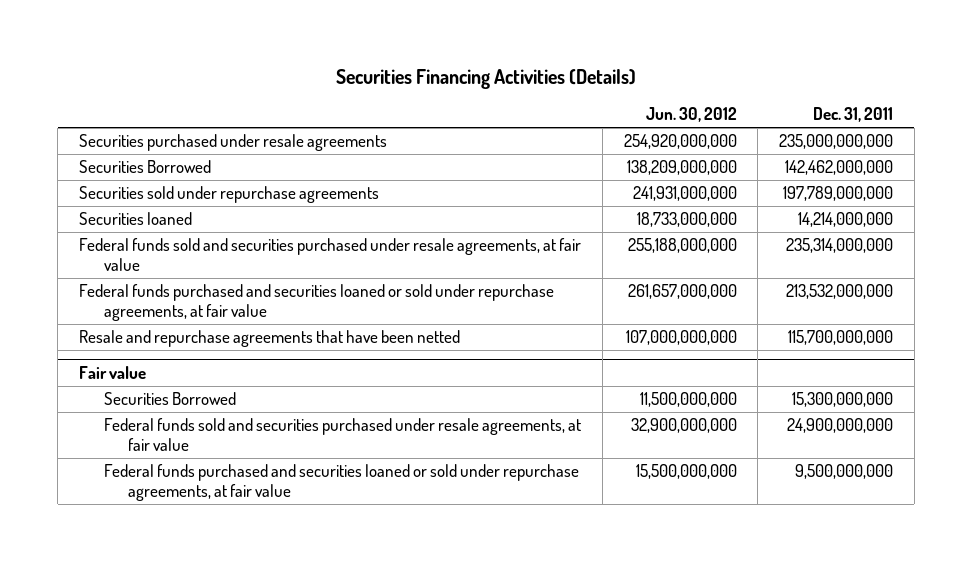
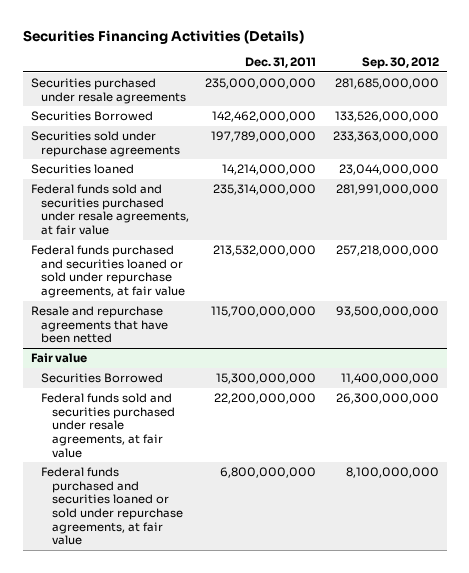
[645,107,737,123] Jun. 30, 2012 -> none
none -> [361,57,439,70] Sep. 30, 2012
[787,418,894,434] 24,900,000,000 -> [214,393,317,405] 22,200,000,000
[795,464,894,480] 9,500,000,000 -> [220,467,317,479] 6,800,000,000

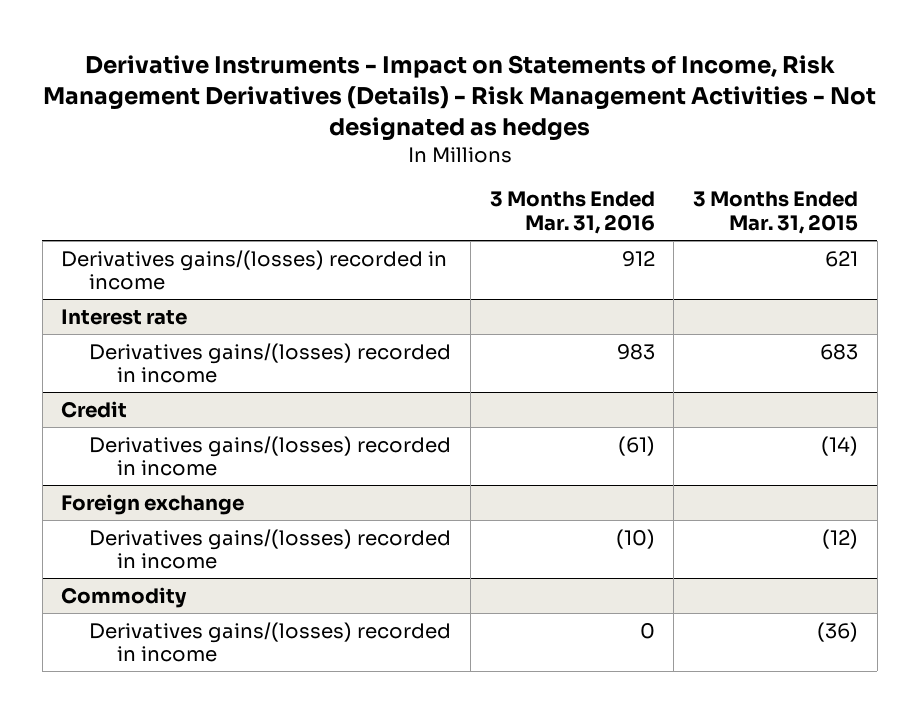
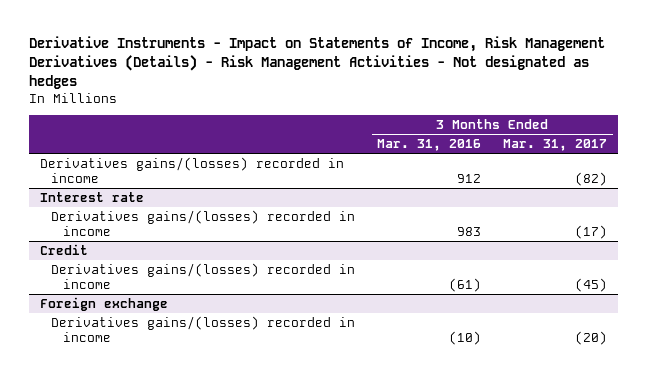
[693,191,859,234] 3 Months Ended Mar. 31, 2015 -> none
none -> [503,139,608,152] Mar. 31, 2017
[61,586,188,608] Commodity -> none
[89,621,452,663] Derivatives gains/(losses) recorded in income -> none

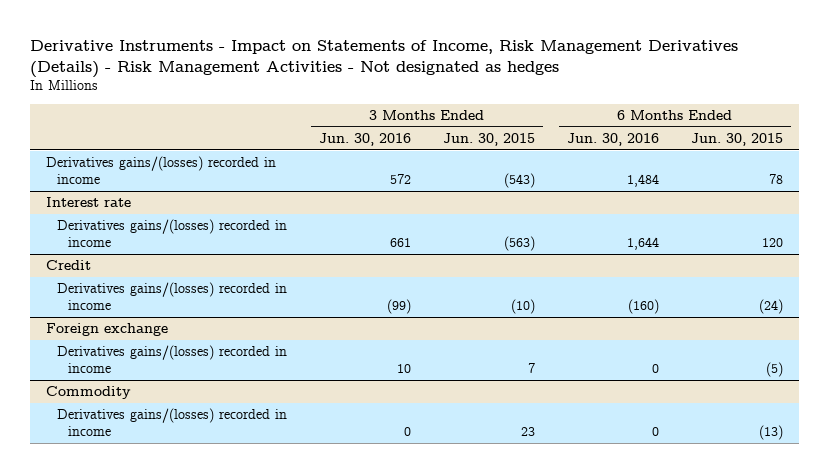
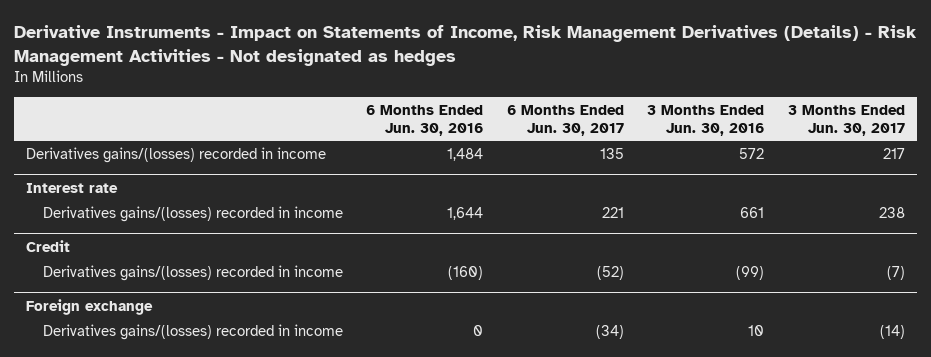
[443,132,536,146] Jun. 30, 2015 -> none
[691,132,784,146] Jun. 30, 2015 -> none
none -> [506,105,624,136] 6 Months Ended Jun. 30, 2017
none -> [787,105,905,136] 3 Months Ended Jun. 30, 2017
[46,386,132,400] Commodity -> none
[57,408,288,437] Derivatives gains/(losses) recorded in income -> none

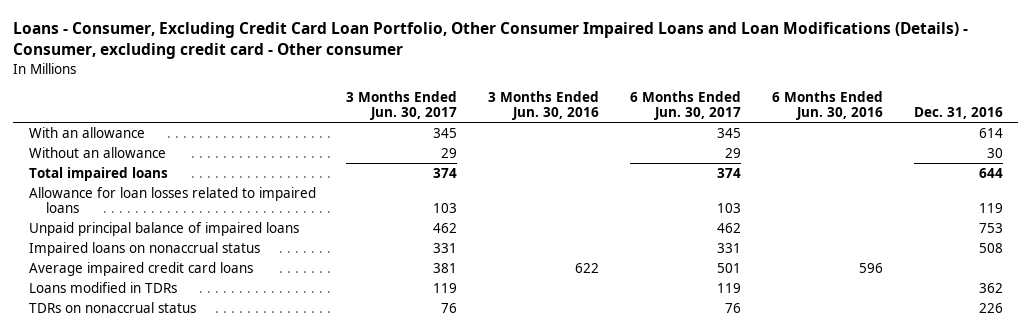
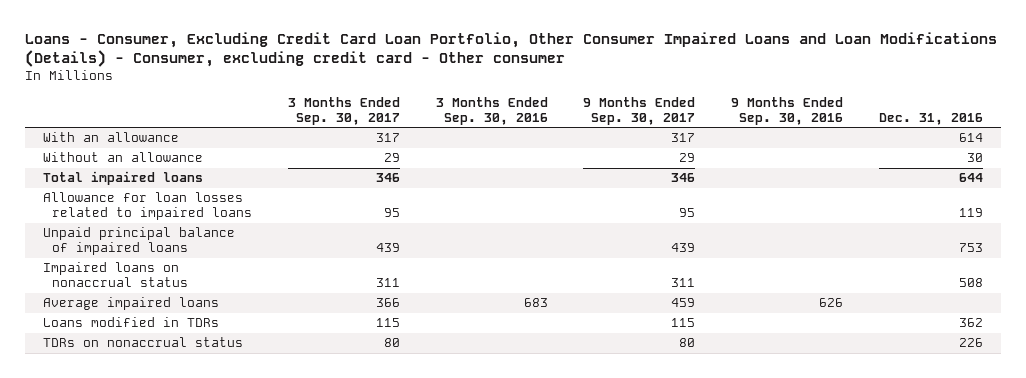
[346,90,458,121] 3 Months Ended Jun. 30, 2017 -> none
[488,90,600,121] 3 Months Ended Jun. 30, 2016 -> none
[630,90,742,121] 6 Months Ended Jun. 30, 2017 -> none
[772,90,884,121] 6 Months Ended Jun. 30, 2016 -> none
none -> [287,97,400,125] 3 Months Ended Sep. 30, 2017
none -> [435,97,548,125] 3 Months Ended Sep. 30, 2016
none -> [583,97,696,125] 9 Months Ended Sep. 30, 2017
none -> [731,97,844,125] 9 Months Ended Sep. 30, 2016
[28,261,253,276] Average impaired credit card loans -> [42,297,219,311] Average impaired loans

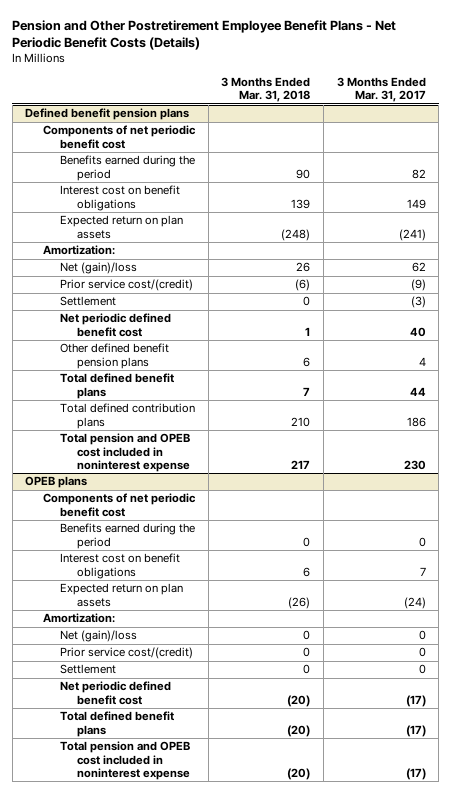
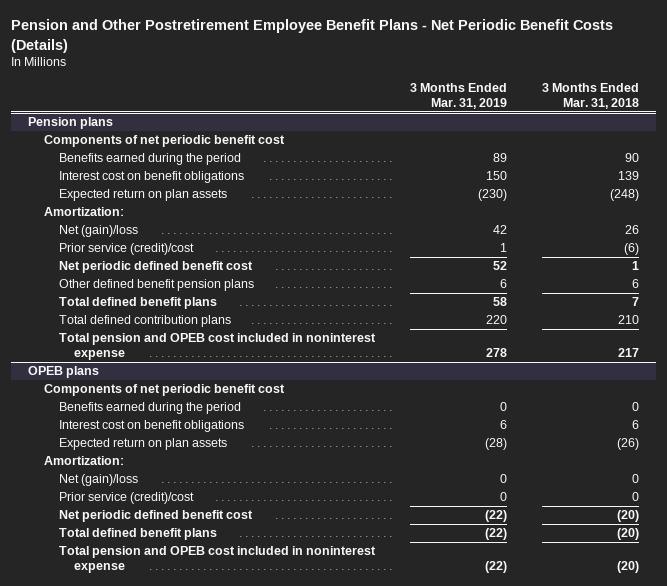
[336,77,426,103] 3 Months Ended Mar. 31, 2017 -> none
none -> [409,83,507,109] 3 Months Ended Mar. 31, 2019
[25,108,190,121] Defined benefit pension plans -> [28,117,114,130] Pension plans
[59,296,116,307] Settlement -> none
[59,279,193,292] Prior service cost/(credit) -> [58,243,194,256] Prior service (credit)/cost
[59,664,116,675] Settlement -> none
[59,647,193,660] Prior service cost/(credit) -> [58,492,194,505] Prior service (credit)/cost

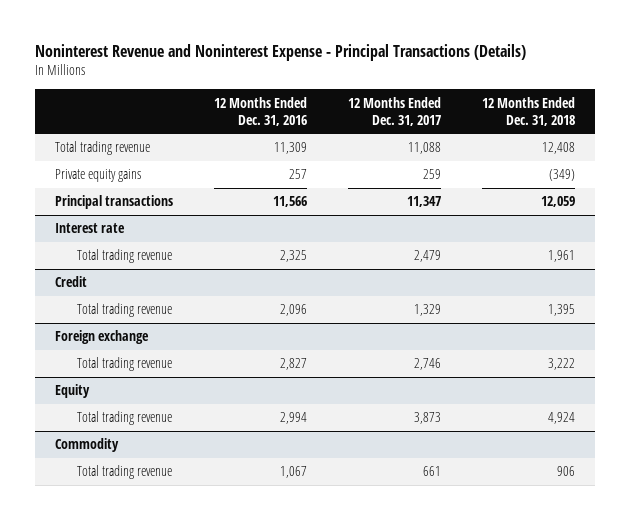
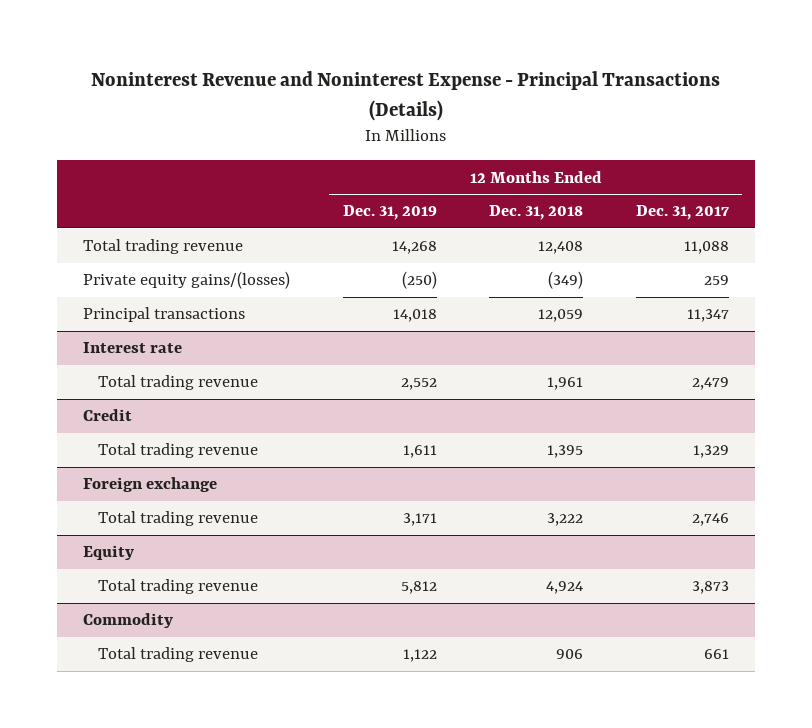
[214,96,308,126] 12 Months Ended Dec. 31, 2016 -> none
none -> [342,205,437,221] Dec. 31, 2019
[55,169,142,183] Private equity gains -> [82,271,290,290] Private equity gains/(losses)

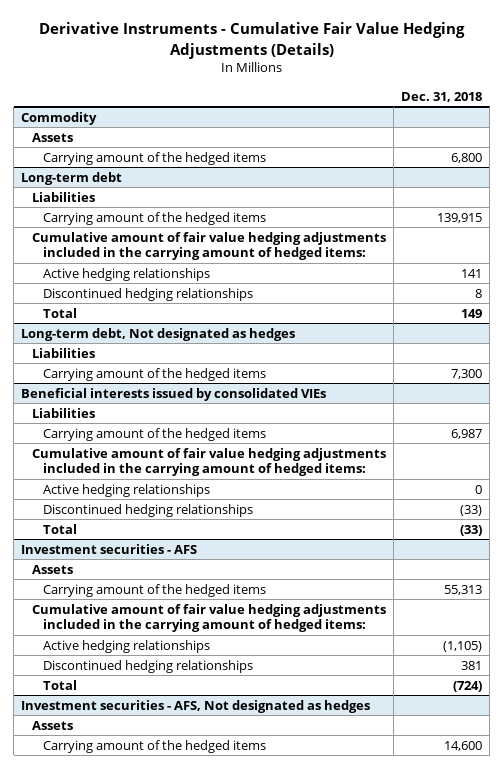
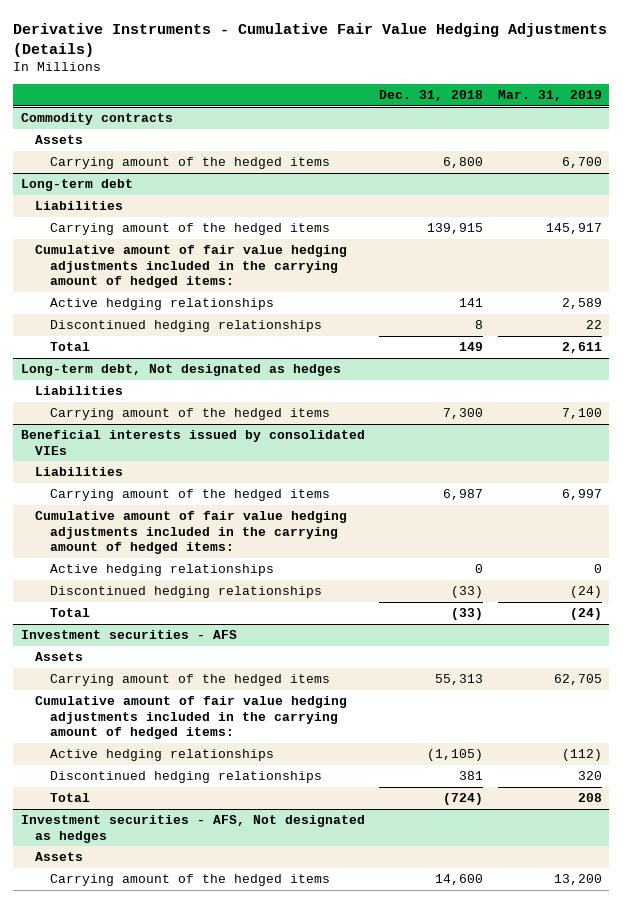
none -> [497,90,602,102] Mar. 31, 2019
[21,111,98,125] Commodity -> [20,113,173,126] Commodity contracts

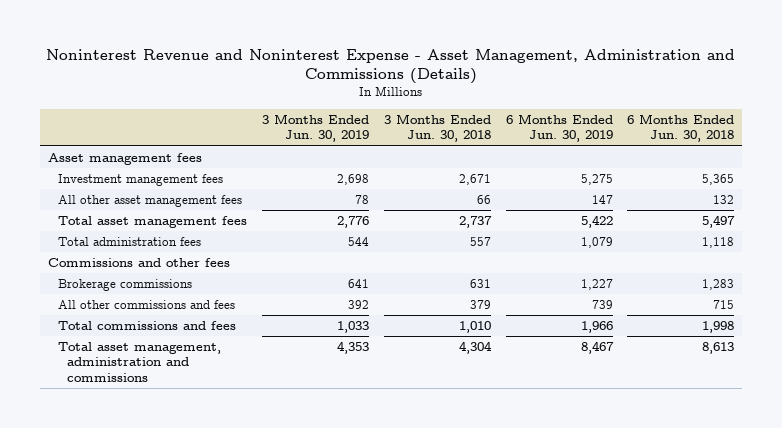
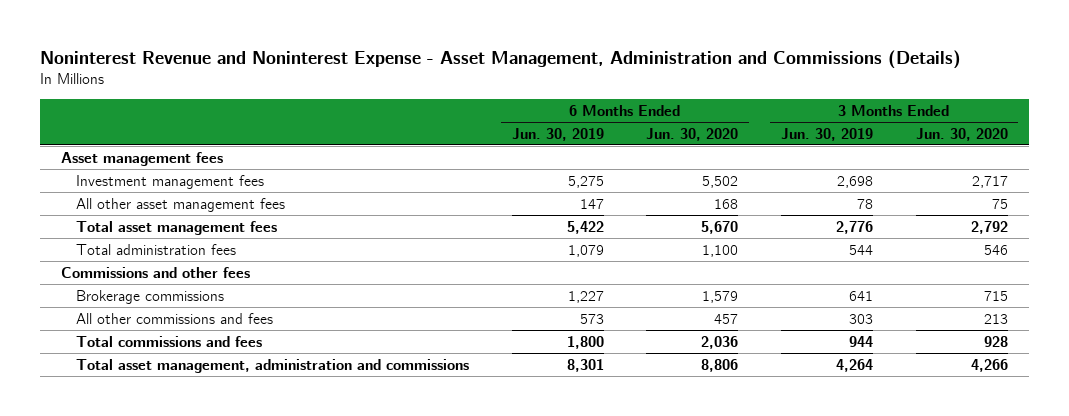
[383,113,491,143] 3 Months Ended Jun. 30, 2018 -> none
[627,113,735,143] 6 Months Ended Jun. 30, 2018 -> none
none -> [646,127,739,141] Jun. 30, 2020
none -> [915,127,1008,141] Jun. 30, 2020
[347,299,369,309] 392 -> [849,313,874,324] 303
[591,299,613,309] 739 -> [579,313,604,324] 573
[336,320,369,333] 1,033 -> [849,335,874,347] 944
[580,320,613,333] 1,966 -> [566,335,604,349] 1,800
[336,340,369,354] 4,353 -> [836,358,874,372] 4,264
[580,340,614,354] 8,467 -> [566,358,604,372] 8,301

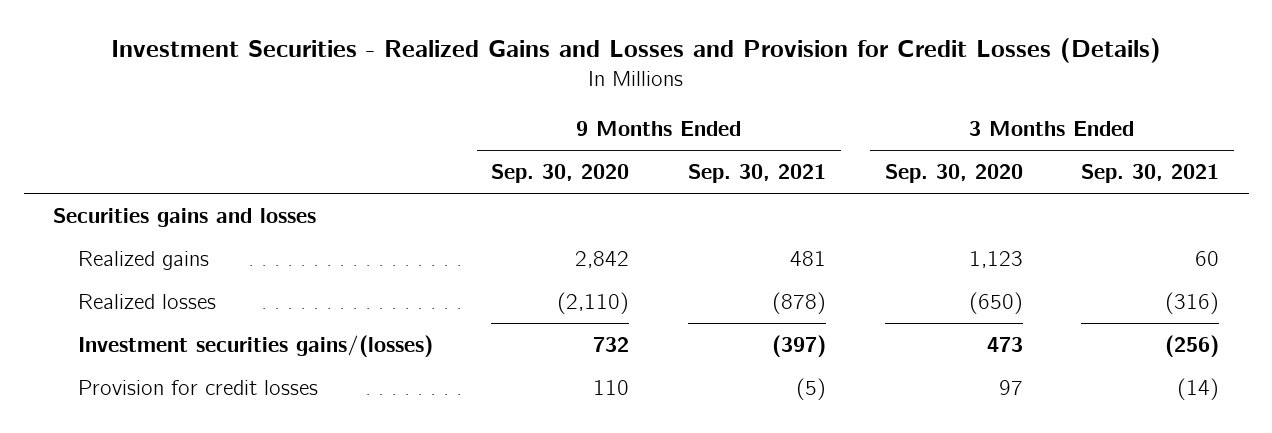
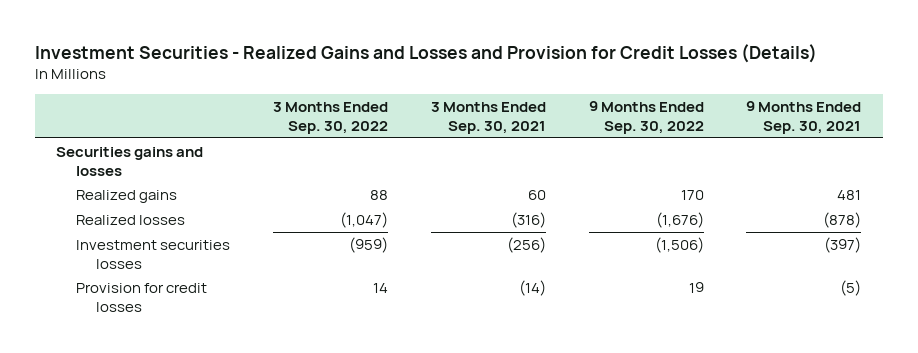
[491,164,630,184] Sep. 30, 2020 -> none
[884,164,1023,184] Sep. 30, 2020 -> none
none -> [273,101,389,134] 3 Months Ended Sep. 30, 2022
none -> [588,100,704,134] 9 Months Ended Sep. 30, 2022
[77,334,433,357] Investment securities gains/(losses) -> [76,239,231,269] Investment securities losses

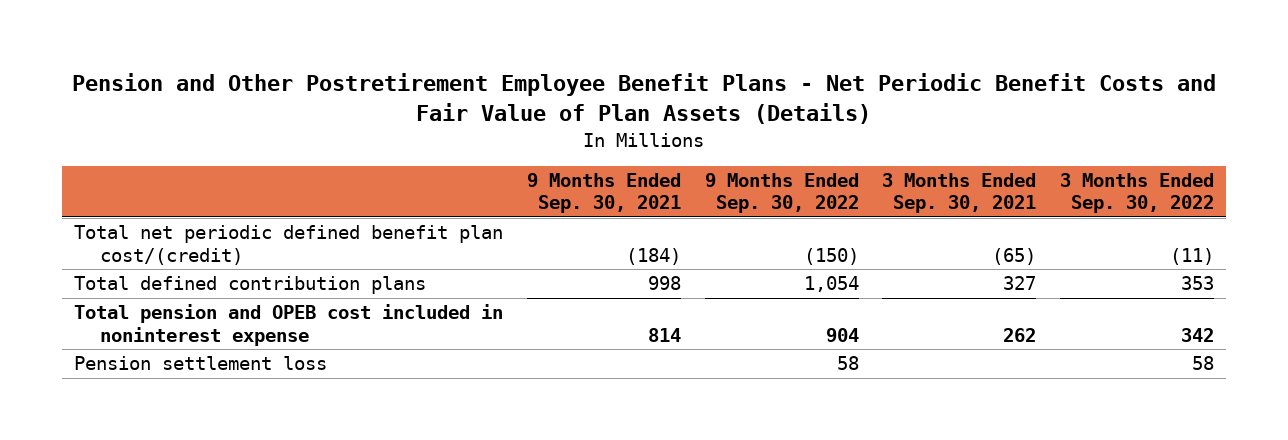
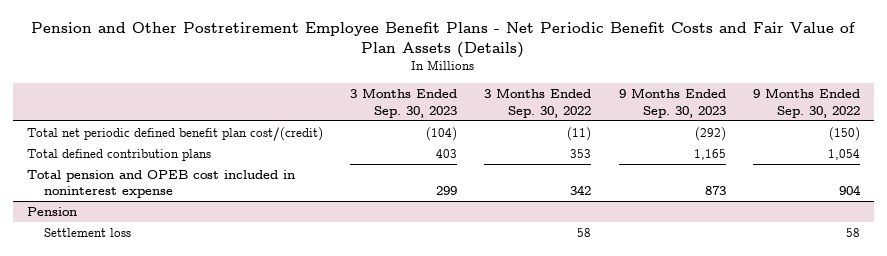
[526,173,681,214] 9 Months Ended Sep. 30, 2021 -> none
[882,173,1037,214] 3 Months Ended Sep. 30, 2021 -> none
none -> [349,88,457,118] 3 Months Ended Sep. 30, 2023
none -> [618,88,726,118] 9 Months Ended Sep. 30, 2023
none -> [26,206,77,216] Pension
[73,356,327,371] Pension settlement loss -> [44,227,132,237] Settlement loss

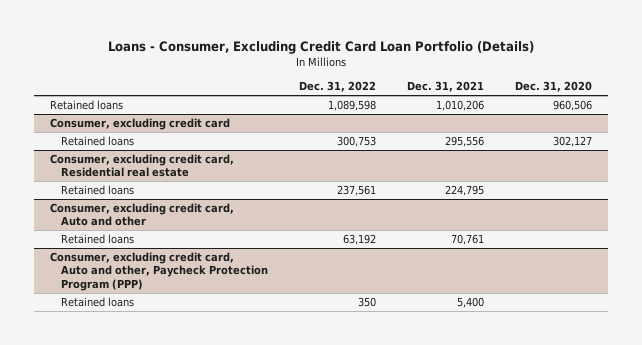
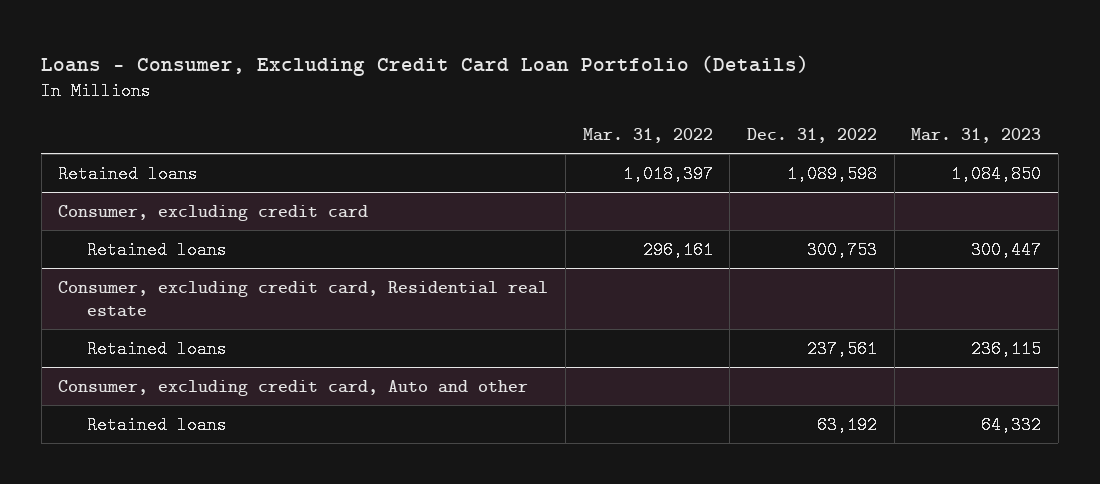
[407,81,485,93] Dec. 31, 2021 -> none
[515,81,593,93] Dec. 31, 2020 -> none
none -> [582,128,713,144] Mar. 31, 2022
none -> [911,128,1042,144] Mar. 31, 2023
[49,251,268,291] Consumer, excluding credit card, Auto and other, Paycheck Protection Program (PPP) -> none
[60,296,134,307] Retained loans -> none

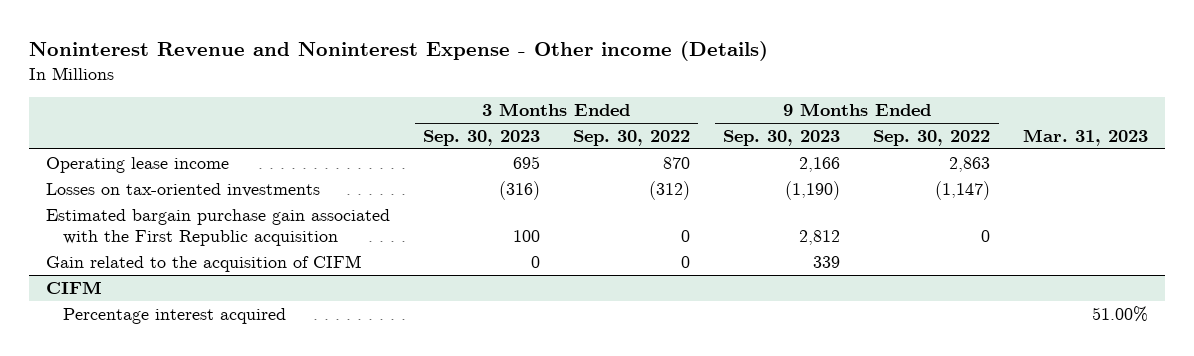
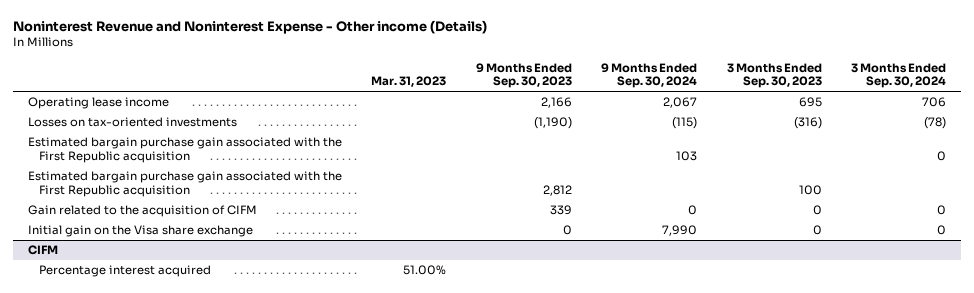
[573,129,691,146] Sep. 30, 2022 -> none
[873,129,991,146] Sep. 30, 2022 -> none
none -> [601,63,698,89] 9 Months Ended Sep. 30, 2024
none -> [851,63,947,89] 3 Months Ended Sep. 30, 2024
none -> [27,137,342,163] Estimated bargain purchase gain associated with the First Republic acquisition
none -> [27,225,253,238] Initial gain on the Visa share exchange

